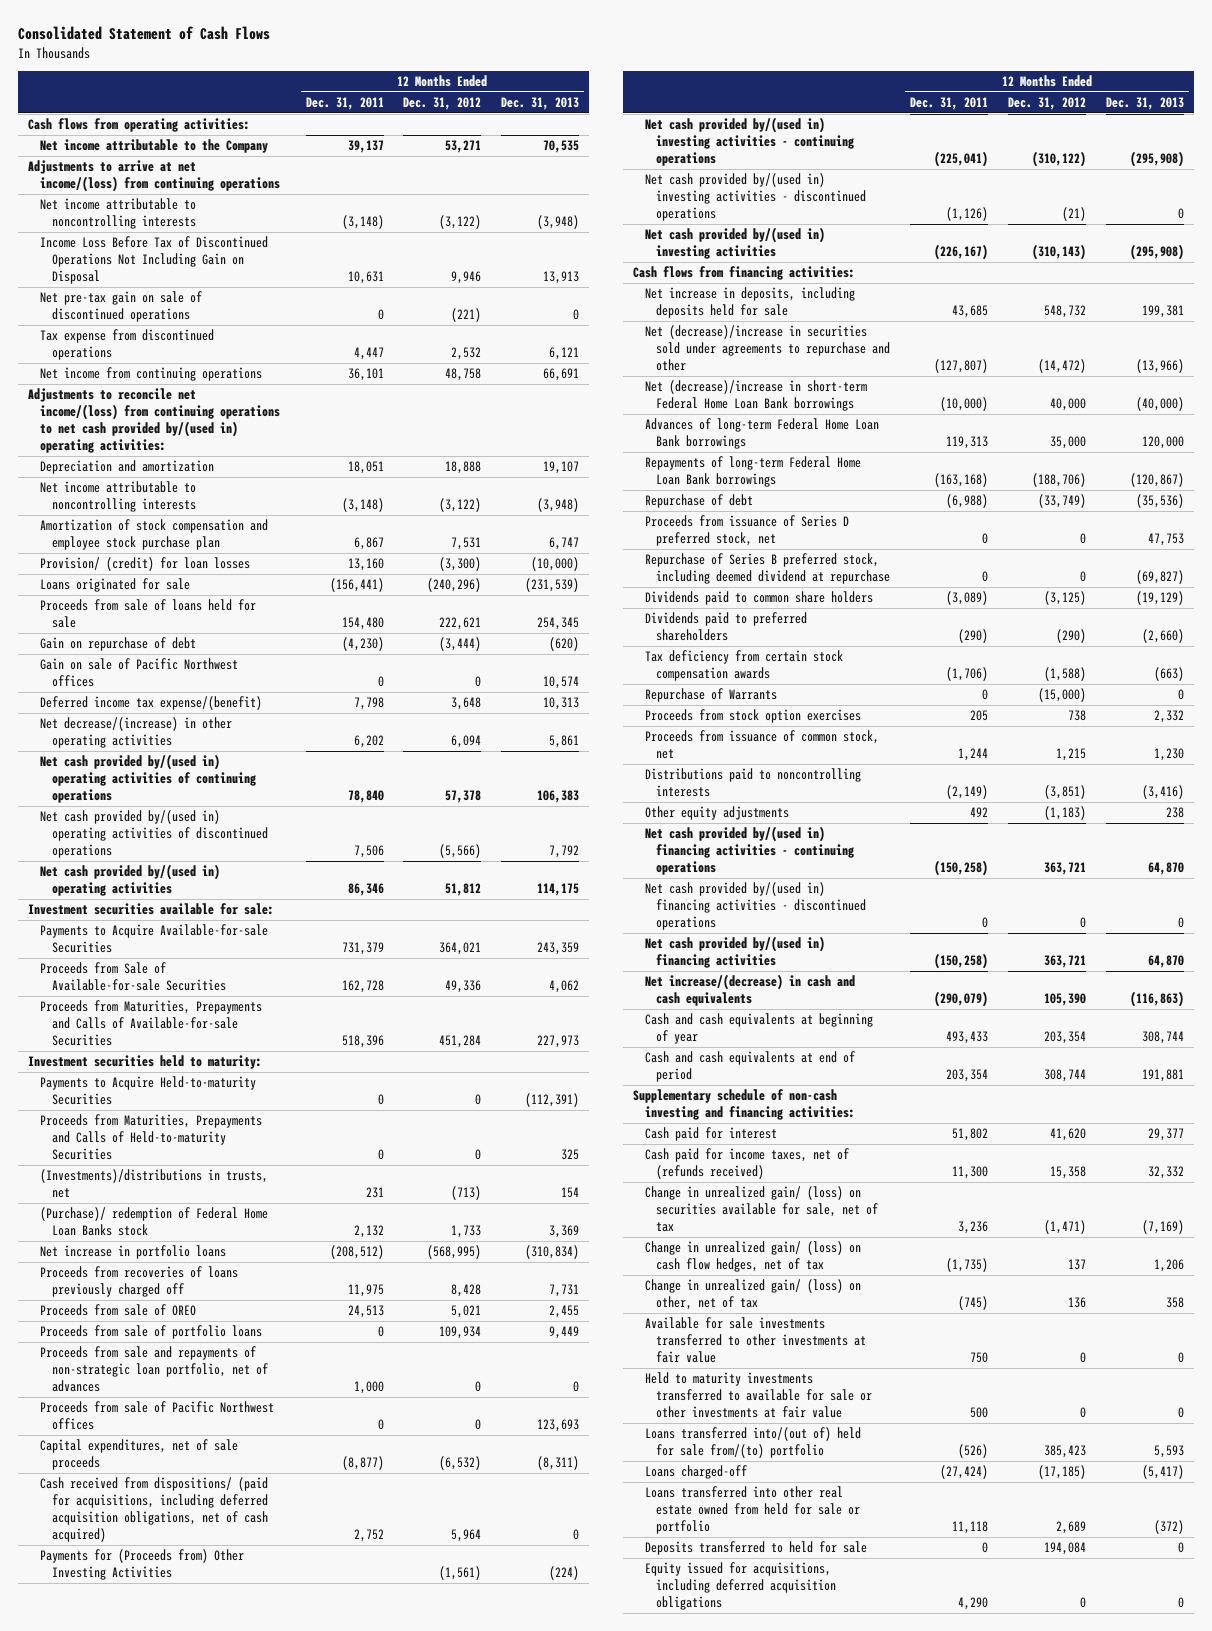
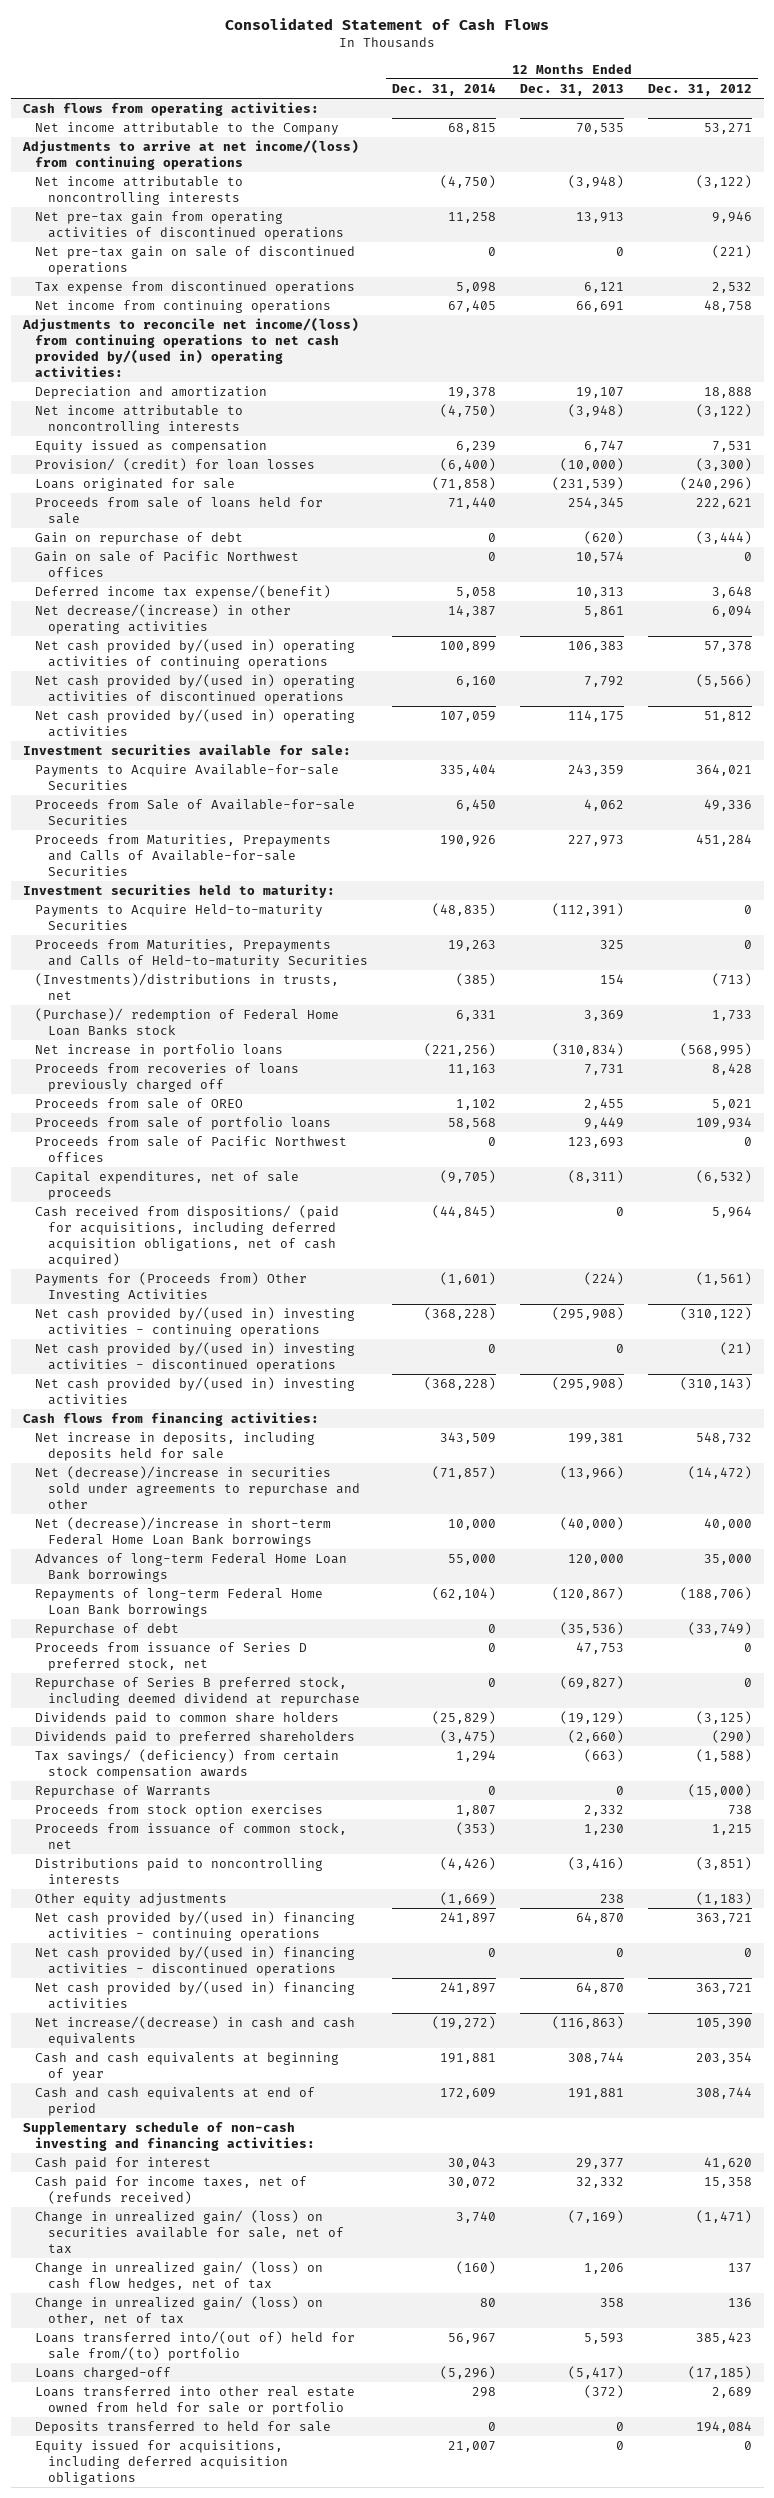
[305,97,384,111] Dec. 31, 2011 -> none
none -> [391,82,496,96] Dec. 31, 2014
[40,236,269,285] Income Loss Before Tax of Discontinued Operations Not Including Gain on Disposal -> [35,210,344,240] Net pre-tax gain from operating activities of discontinued operations
[40,519,269,551] Amortization of stock compensation and employee stock purchase plan -> [35,439,268,453] Equity issued as compensation
[40,1346,268,1393] Proceeds from sale and repayments of non-strategic loan portfolio, net of advances -> none
[644,650,843,682] Tax deficiency from certain stock compensation awards -> [35,1748,340,1779] Tax savings/ (deficiency) from certain stock compensation awards
[644,1317,867,1364] Available for sale investments transferred to other investments at fair value -> none
[644,1372,873,1419] Held to maturity investments transferred to available for sale or other investments at fair value -> none

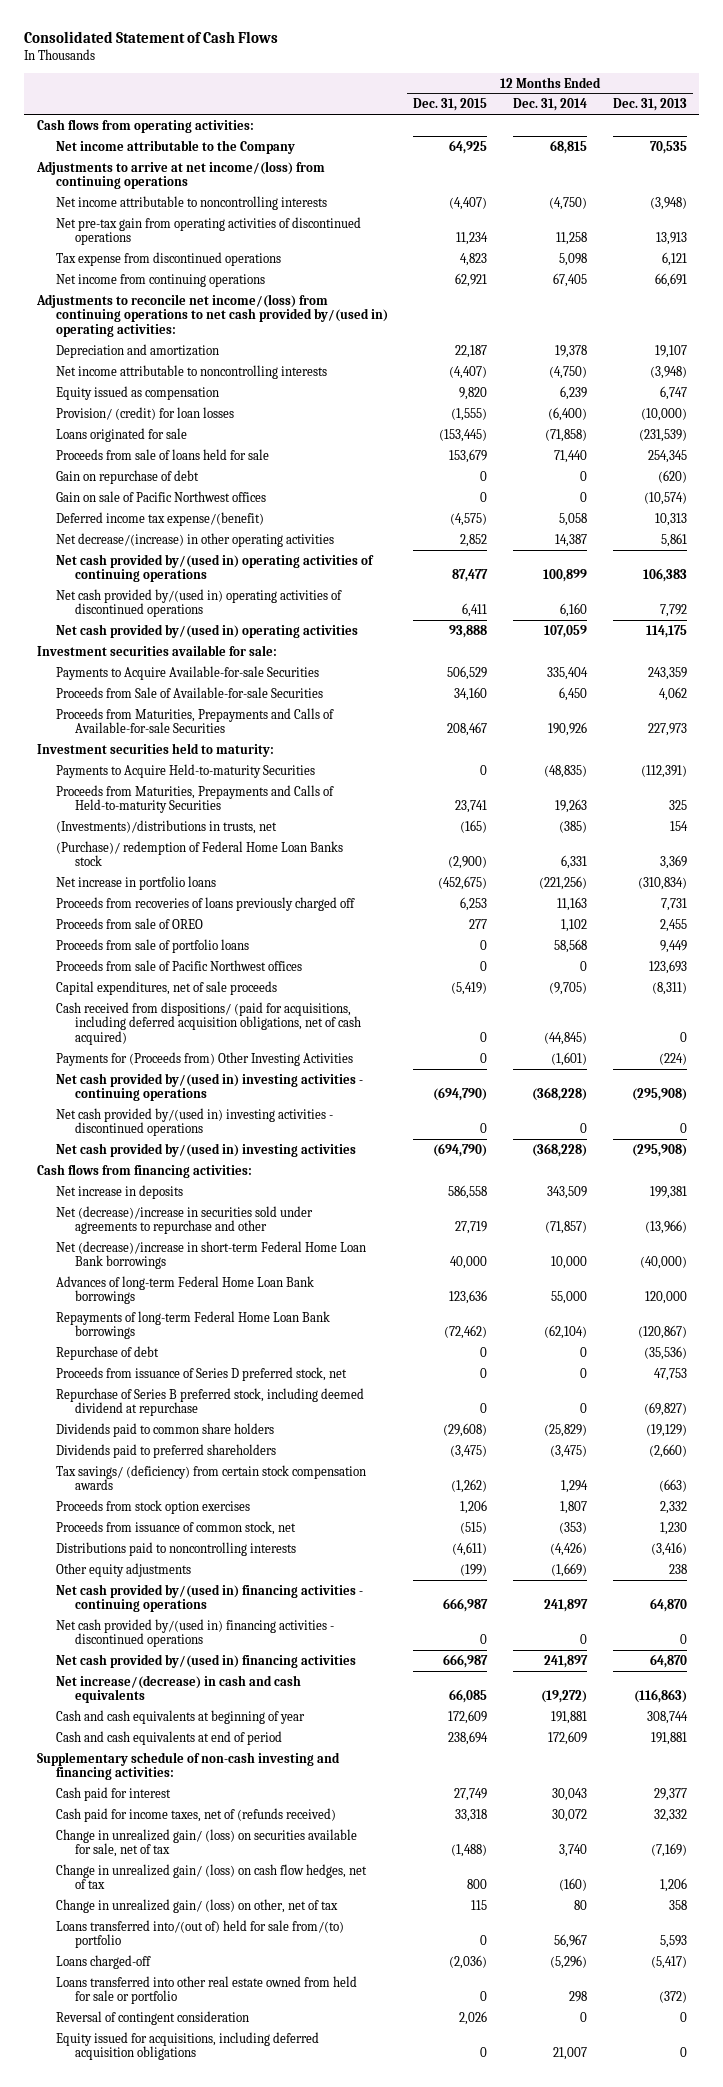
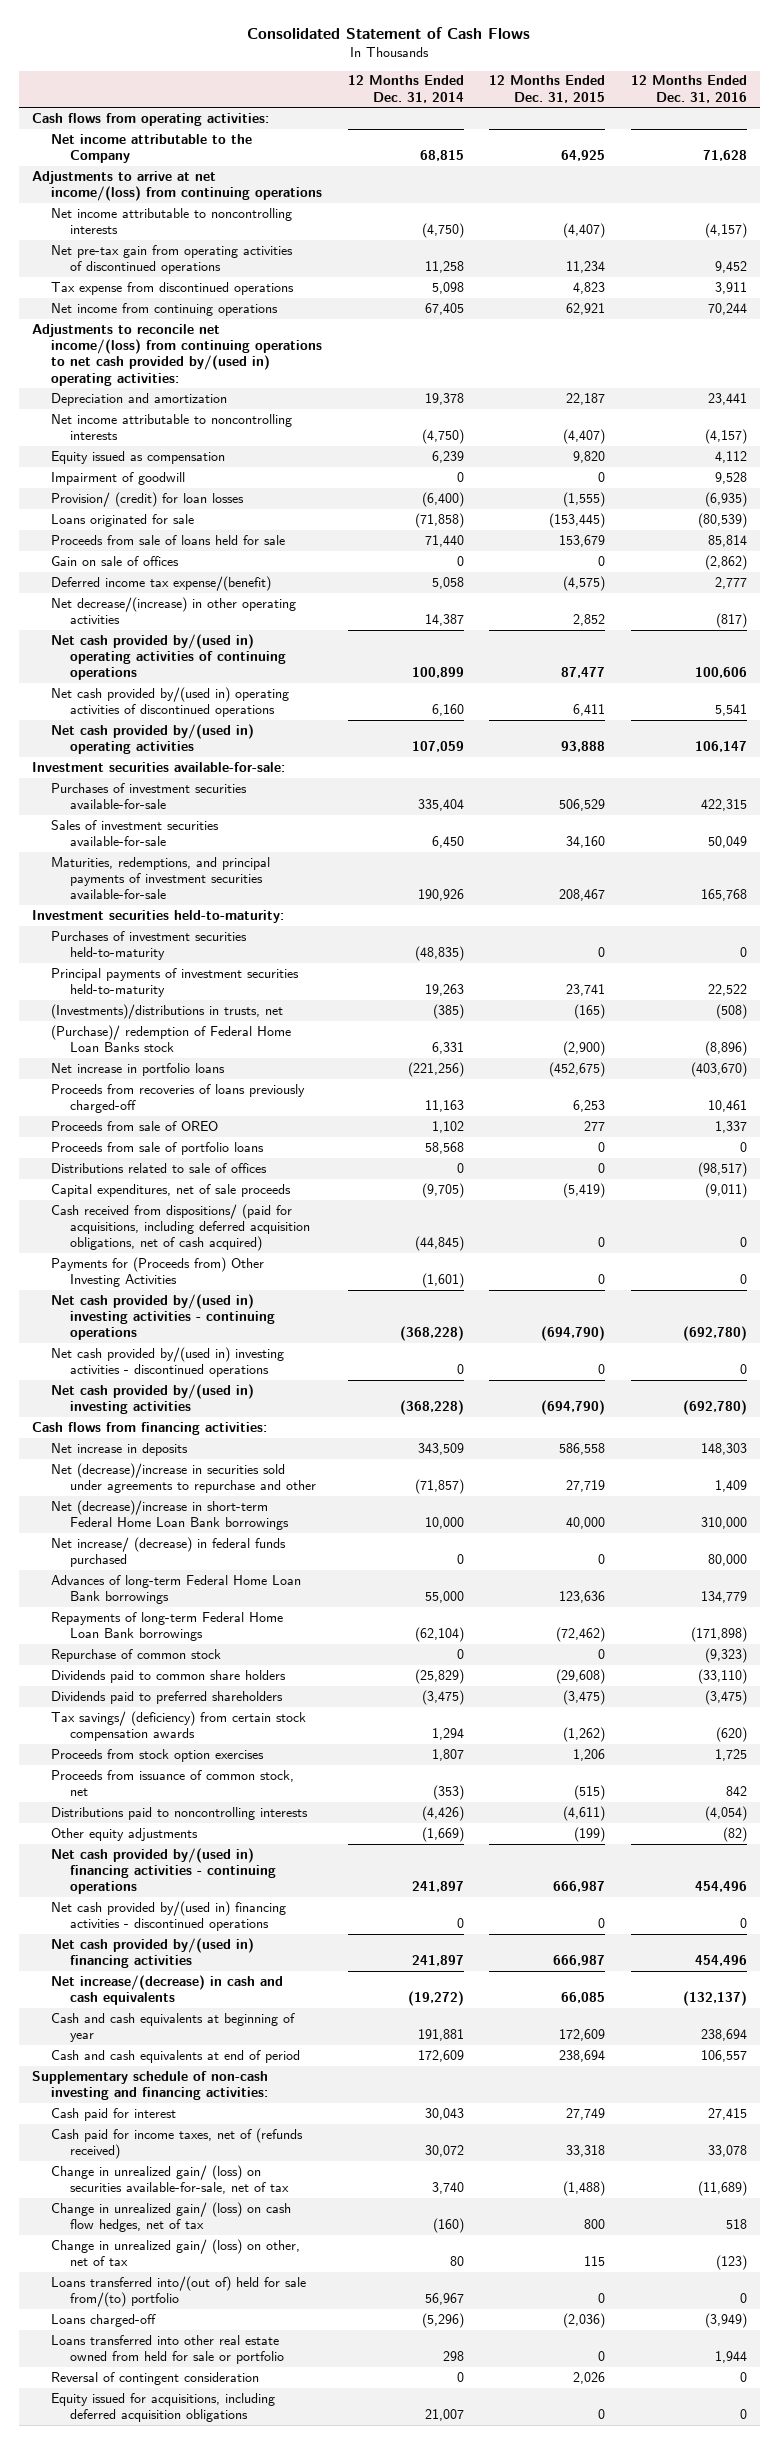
[612,98,687,112] Dec. 31, 2013 -> none
none -> [631,75,748,103] 12 Months Ended Dec. 31, 2016
none -> [50,471,185,485] Impairment of goodwill
[55,469,199,484] Gain on repurchase of debt -> none
[55,490,266,502] Gain on sale of Pacific Northwest offices -> [50,555,179,566] Gain on sale of offices
[36,644,277,656] Investment securities available for sale: -> [31,761,285,772] Investment securities available-for-sale:
[55,665,319,680] Payments to Acquire Available-for-sale Securities -> [50,782,247,810] Purchases of investment securities available-for-sale
[55,686,323,698] Proceeds from Sale of Available-for-sale Securities -> [50,819,219,847] Sales of investment securities available-for-sale
[55,707,334,734] Proceeds from Maturities, Prepayments and Calls of Available-for-sale Securities -> [50,856,270,900] Maturities, redemptions, and principal payments of investment securities available-for-sale
[36,742,274,757] Investment securities held to maturity: -> [31,909,284,923] Investment securities held-to-maturity:
[55,763,315,778] Payments to Acquire Held-to-maturity Securities -> [50,930,247,961] Purchases of investment securities held-to-maturity
[55,784,334,814] Proceeds from Maturities, Prepayments and Calls of Held-to-maturity Securities -> [50,967,299,998] Principal payments of investment securities held-to-maturity
[55,896,355,911] Proceeds from recoveries of loans previously charged off -> [50,1083,305,1114] Proceeds from recoveries of loans previously charged-off
[55,959,302,971] Proceeds from sale of Pacific Northwest offices -> none
none -> [50,1162,267,1173] Distributions related to sale of offices
none -> [50,1536,286,1568] Net increase/ (decrease) in federal funds purchased
[55,1345,159,1360] Repurchase of debt -> none
[55,1366,347,1381] Proceeds from issuance of Series D preferred stock, net -> none
[55,1387,364,1417] Repurchase of Series B preferred stock, including deemed dividend at repurchase -> none
none -> [50,1648,221,1662] Repurchase of common stock
[55,1828,357,1858] Change in unrealized gain/ (loss) on securities available for sale, net of tax -> [50,2164,289,2195] Change in unrealized gain/ (loss) on securities available-for-sale, net of tax

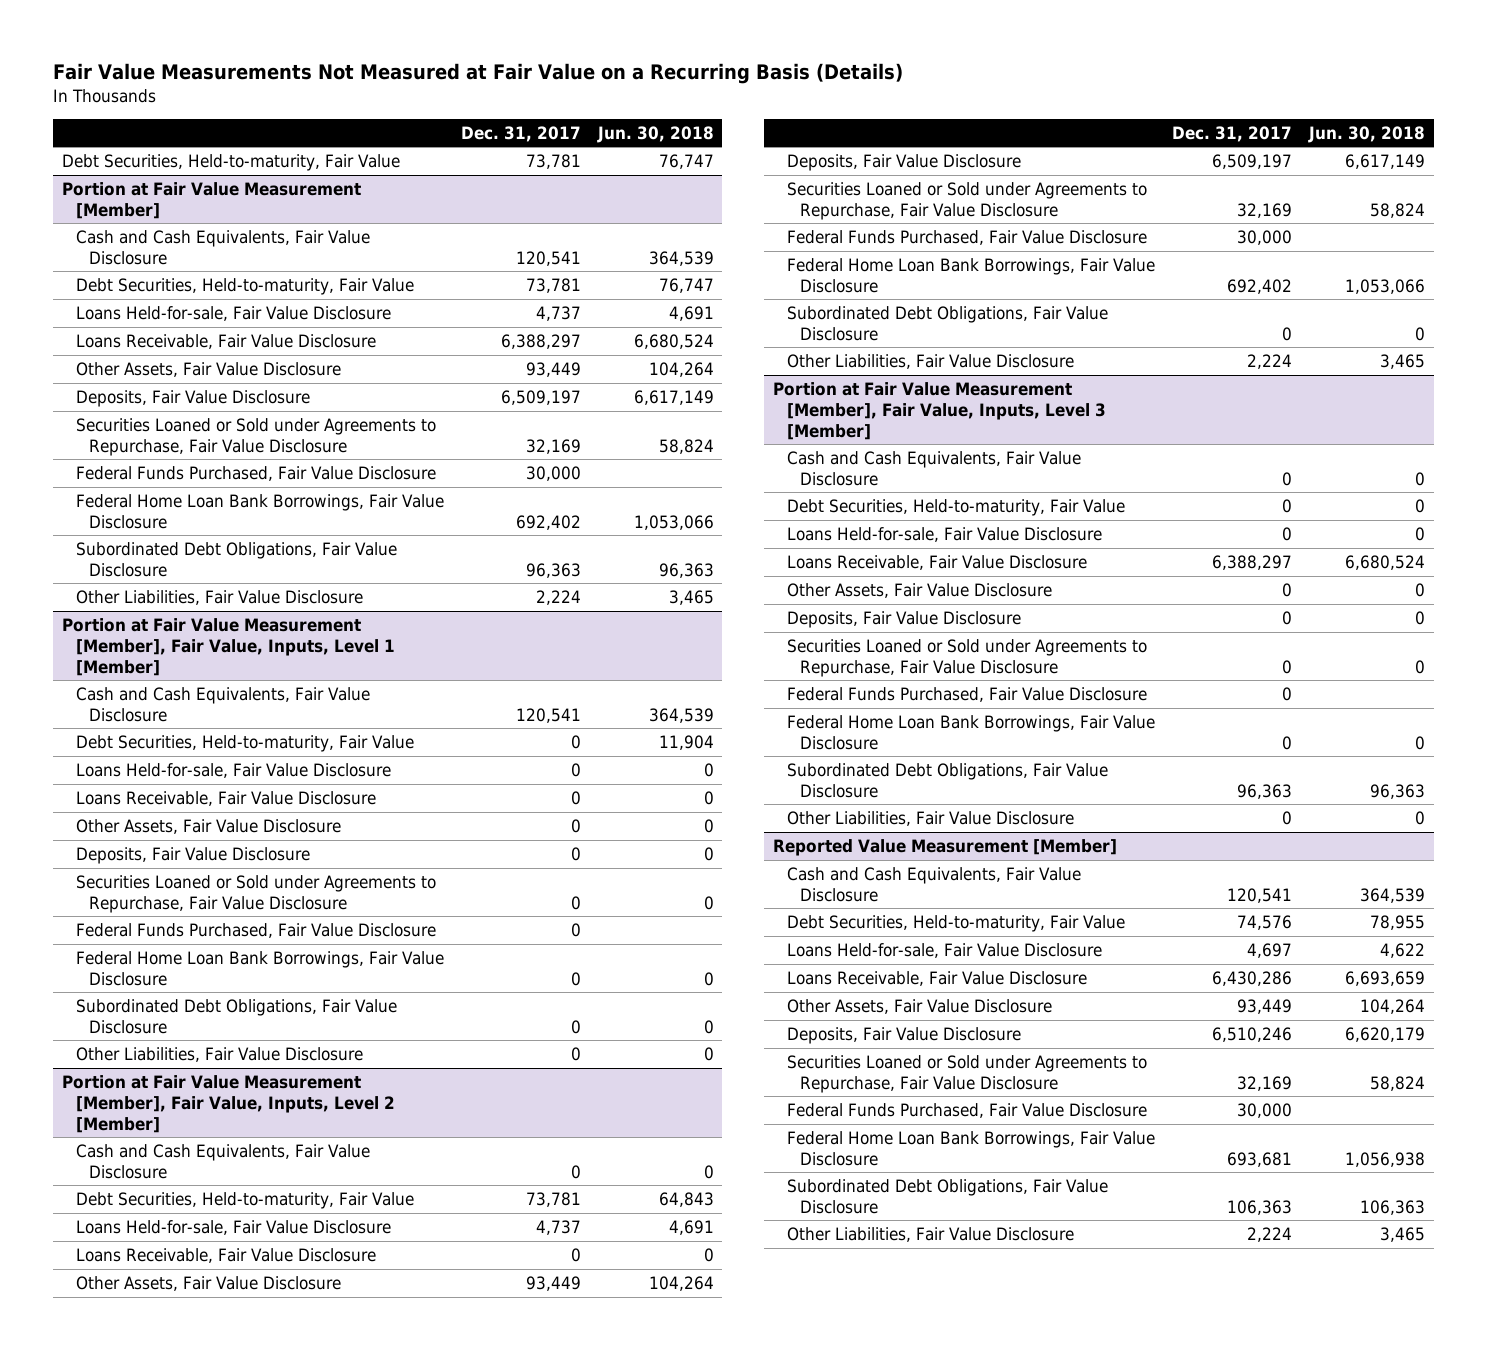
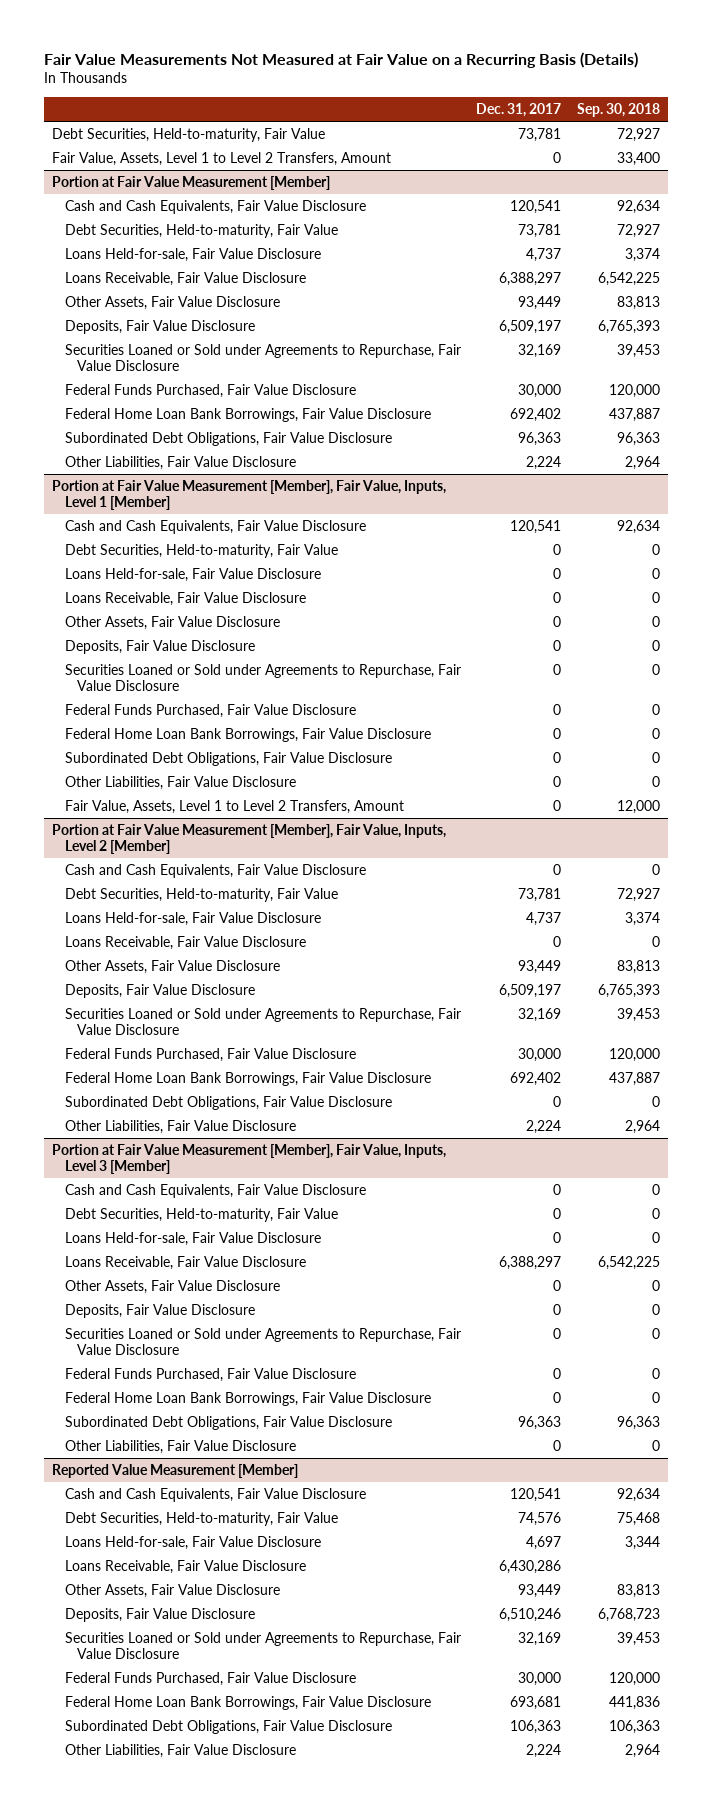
[596,125,714,143] Jun. 30, 2018 -> none
none -> [577,102,661,117] Sep. 30, 2018
none -> [52,152,392,167] Fair Value, Assets, Level 1 to Level 2 Transfers, Amount
none -> [64,800,404,815] Fair Value, Assets, Level 1 to Level 2 Transfers, Amount

